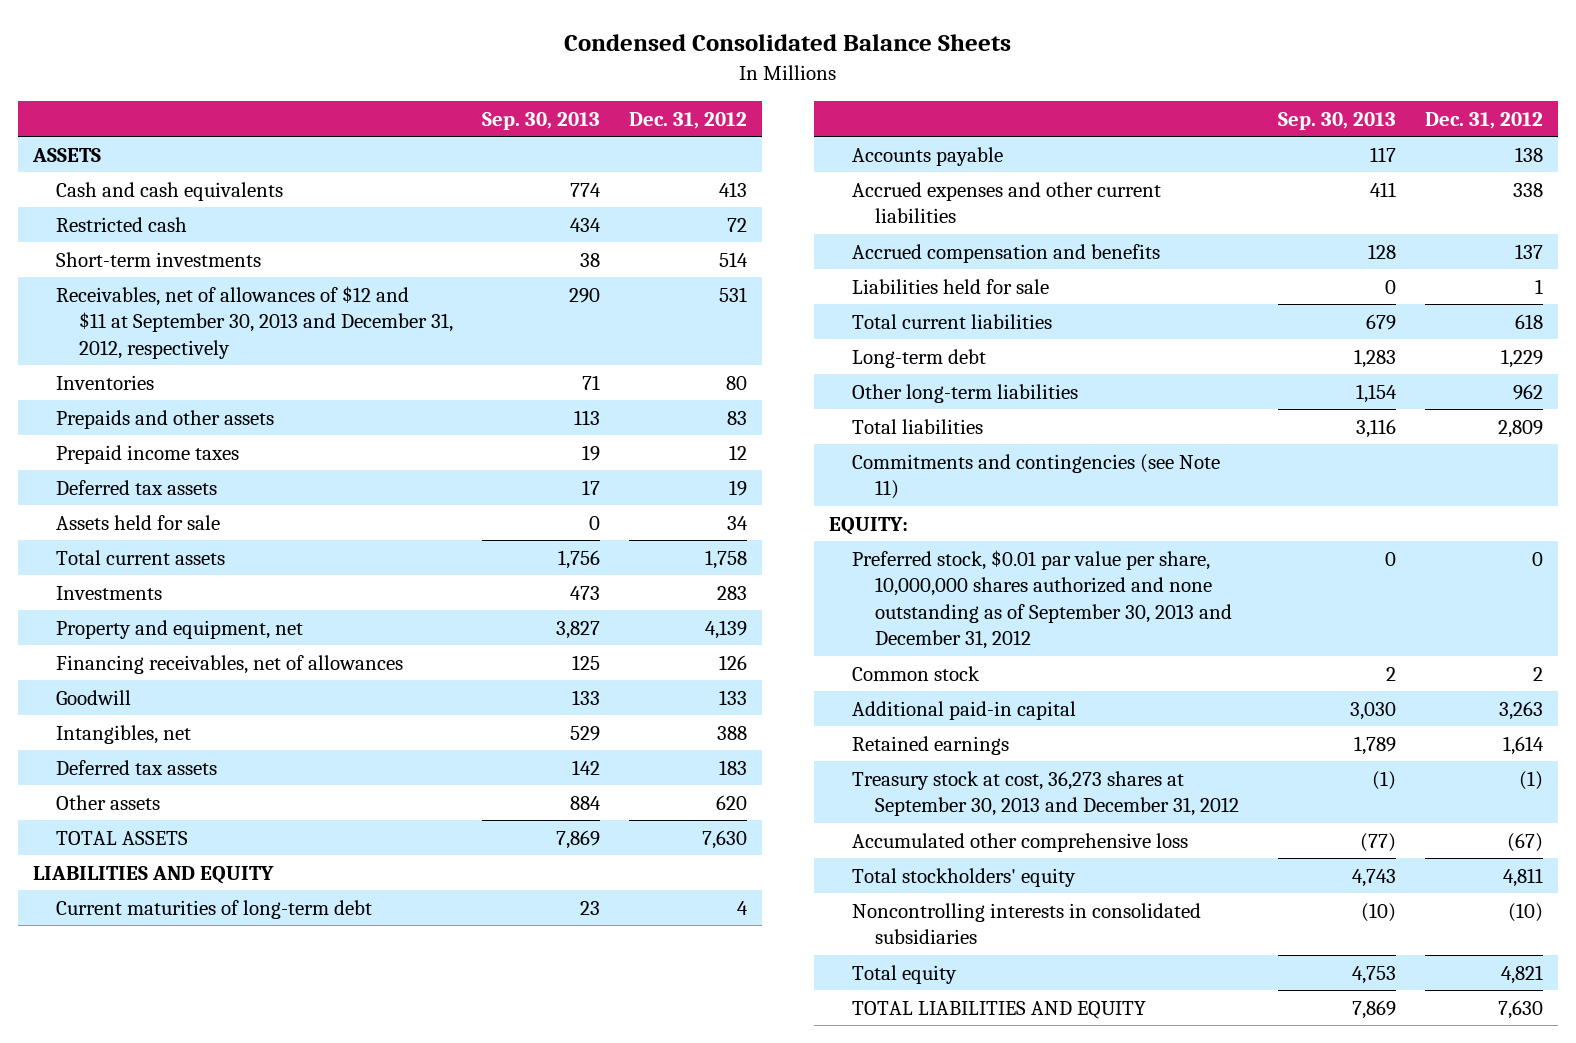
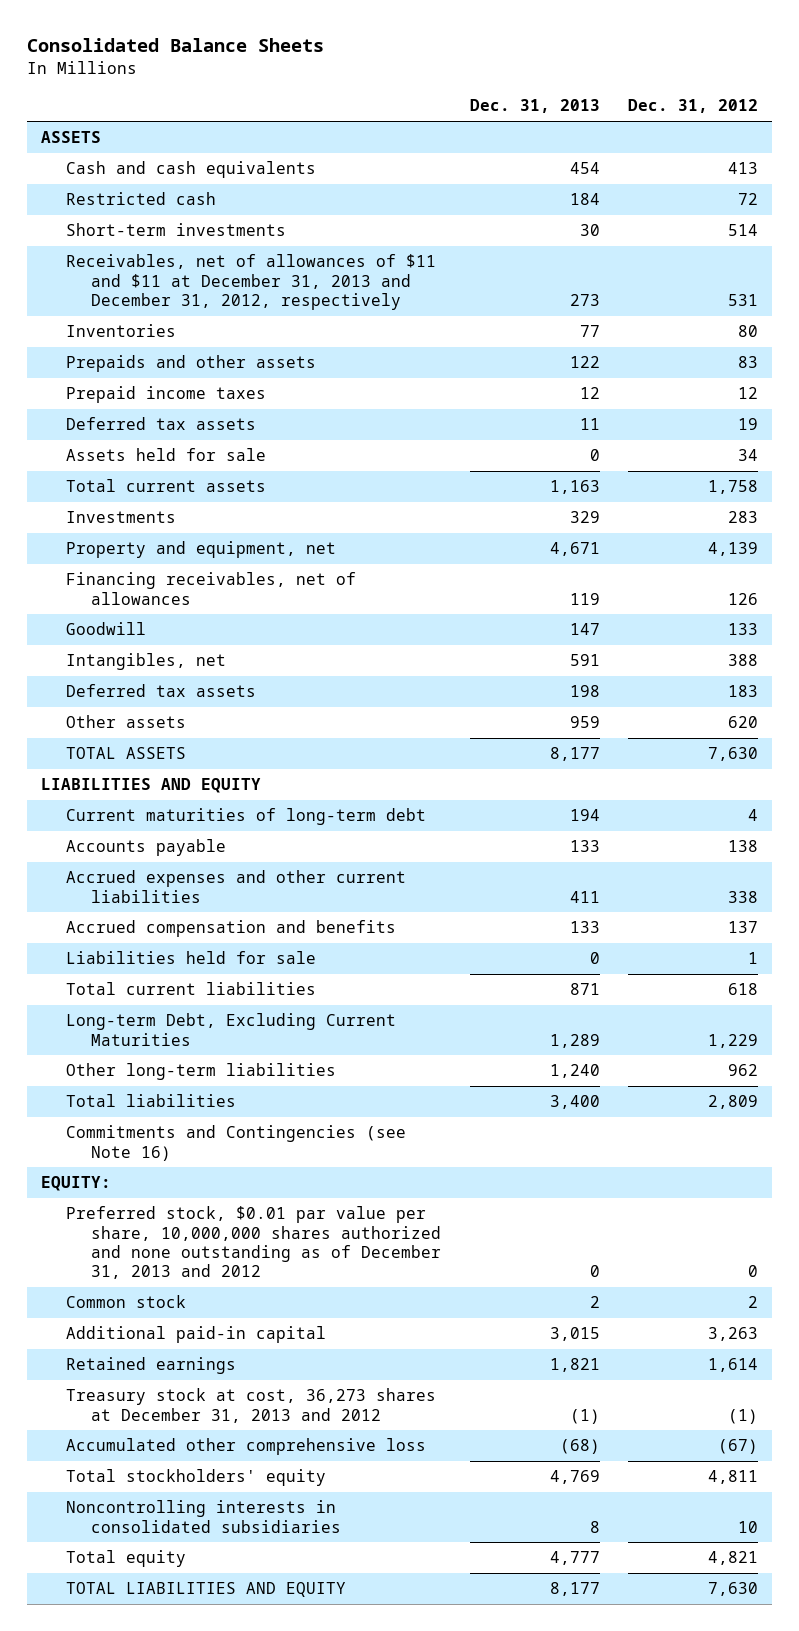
[564,34,1012,52] Condensed Consolidated Balance Sheets -> [26,37,324,52] Consolidated Balance Sheets
[481,111,600,130] Sep. 30, 2013 -> none
none -> [469,99,600,114] Dec. 31, 2013
[55,285,453,359] Receivables, net of allowances of $12 and $11 at September 30, 2013 and December 31, 2012, respectively -> [66,254,437,311] Receivables, net of allowances of $11 and $11 at December 31, 2013 and December 31, 2012, respectively
[851,348,986,368] Long-term debt -> [66,1013,397,1046] Long-term Debt, Excluding Current Maturities
[851,453,1220,500] Commitments and contingencies (see Note 11) -> [66,1125,407,1161] Commitments and Contingencies (see Note 16)
[851,549,1232,650] Preferred stock, $0.01 par value per share, 10,000,000 shares authorized and none outstanding as of September 30, 2013 and December 31, 2012 -> [66,1206,442,1280] Preferred stock, $0.01 par value per share, 10,000,000 shares authorized and none outstanding as of December 31, 2013 and 2012
[851,770,1239,817] Treasury stock at cost, 36,273 shares at September 30, 2013 and December 31, 2012 -> [66,1388,437,1423] Treasury stock at cost, 36,273 shares at December 31, 2013 and 2012
[1508,902,1544,922] (10) -> [737,1520,758,1533] 10

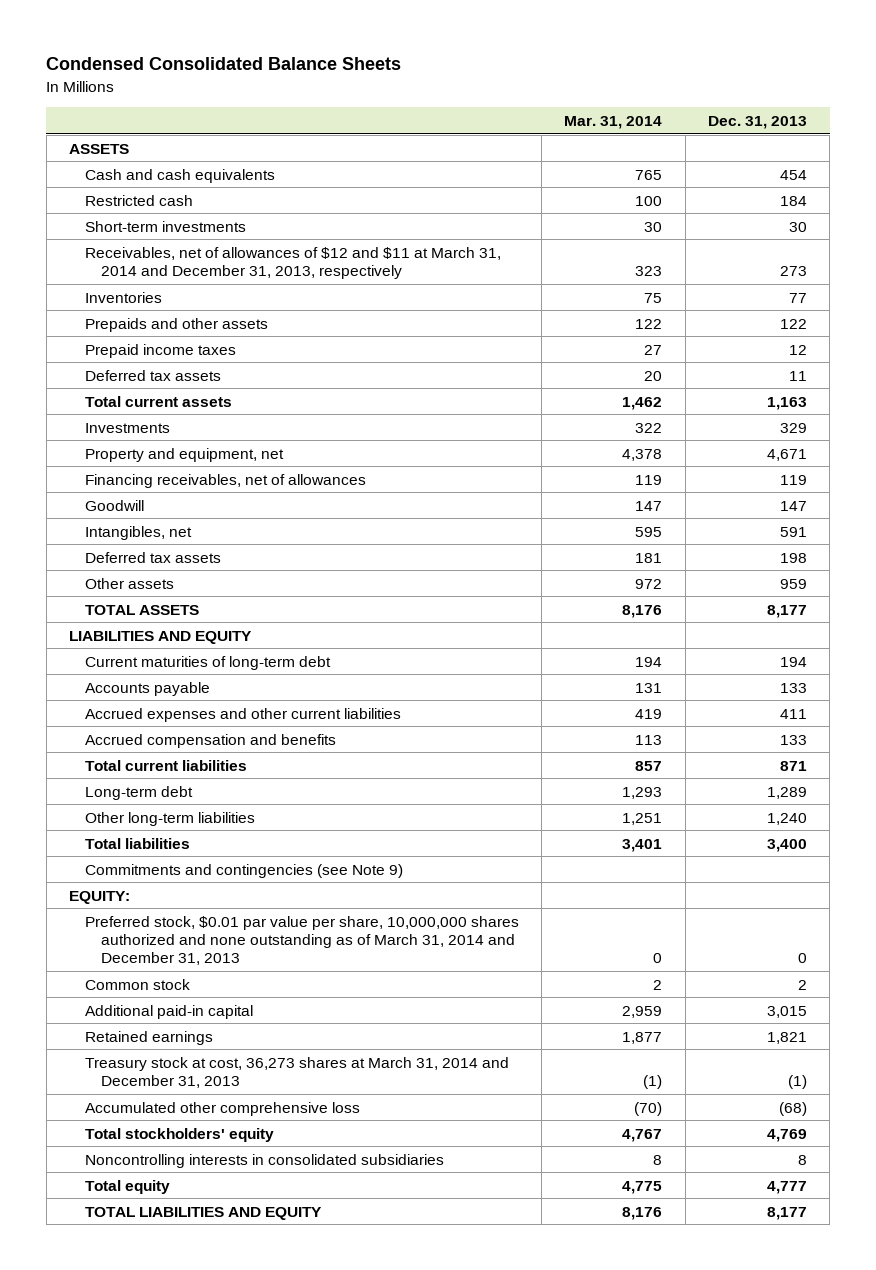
[26,37,324,52] Consolidated Balance Sheets -> [46,57,402,71] Condensed Consolidated Balance Sheets
[627,99,758,114] Dec. 31, 2012 -> none
none -> [564,115,663,129] Mar. 31, 2014
[66,254,437,311] Receivables, net of allowances of $11 and $11 at December 31, 2013 and December 31, 2012, respectively -> [84,246,501,279] Receivables, net of allowances of $12 and $11 at March 31, 2014 and December 31, 2013, respectively
[66,448,267,462] Assets held for sale -> none
[66,951,317,965] Liabilities held for sale -> none
[66,1013,397,1046] Long-term Debt, Excluding Current Maturities -> [84,785,193,800] Long-term debt
[66,1125,407,1161] Commitments and Contingencies (see Note 16) -> [84,863,403,878] Commitments and contingencies (see Note 9)
[66,1206,442,1280] Preferred stock, $0.01 par value per share, 10,000,000 shares authorized and none outstanding as of December 31, 2013 and 2012 -> [84,915,519,966] Preferred stock, $0.01 par value per share, 10,000,000 shares authorized and none outstanding as of March 31, 2014 and December 31, 2013
[66,1388,437,1423] Treasury stock at cost, 36,273 shares at December 31, 2013 and 2012 -> [84,1056,509,1088] Treasury stock at cost, 36,273 shares at March 31, 2014 and December 31, 2013

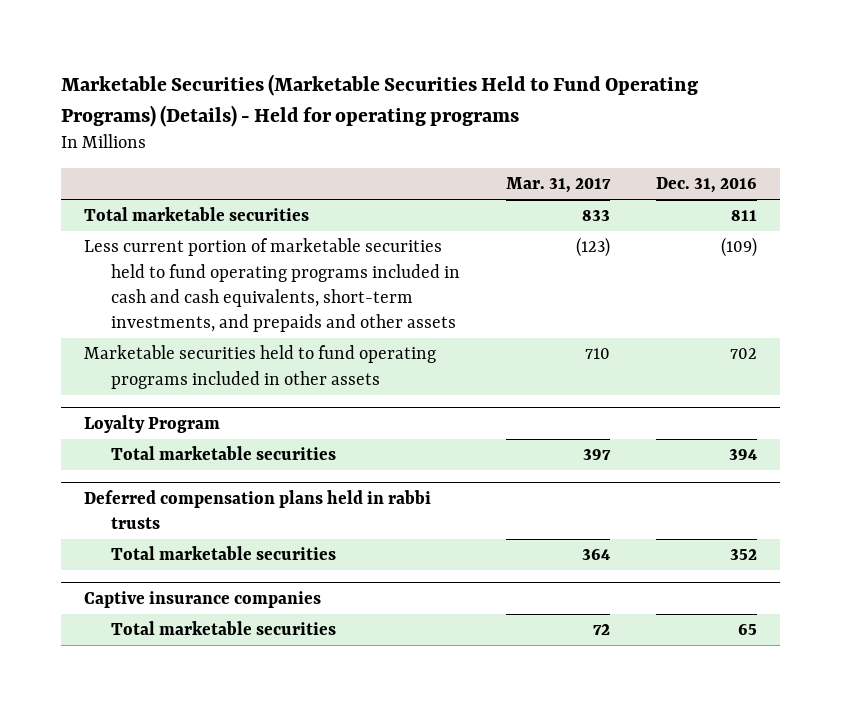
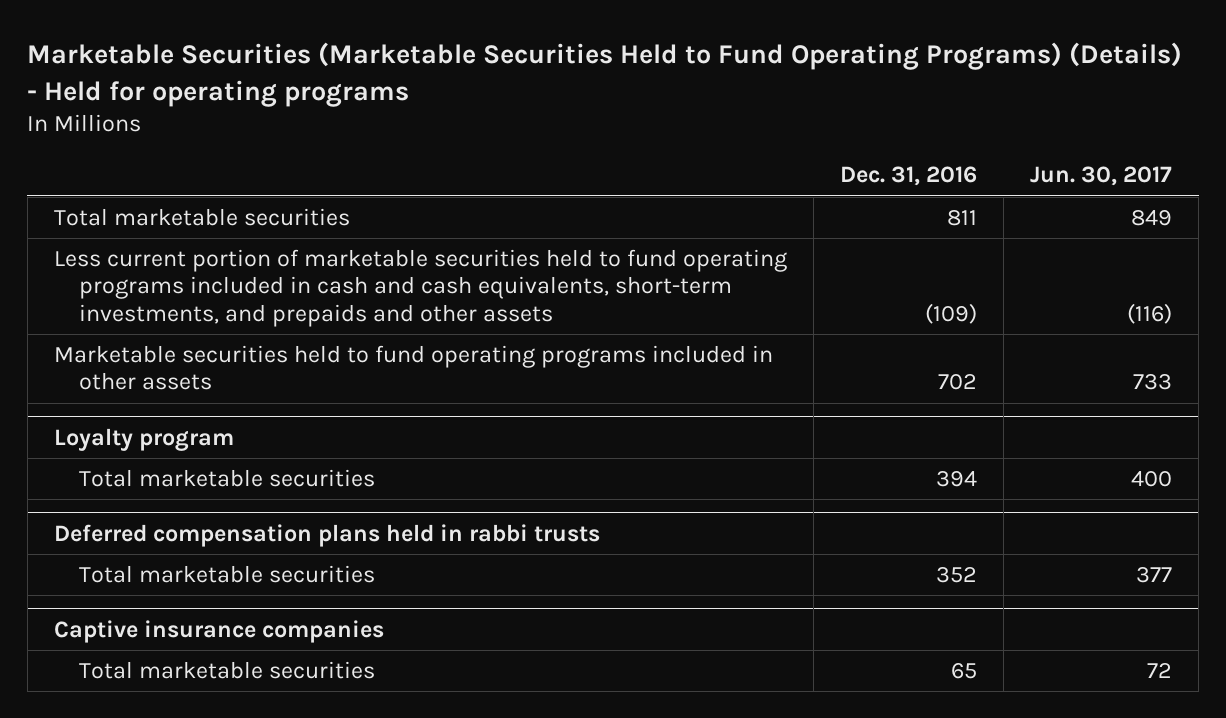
[505,176,611,193] Mar. 31, 2017 -> none
none -> [1030,166,1173,187] Jun. 30, 2017
[83,414,220,433] Loyalty Program -> [53,427,234,451] Loyalty program

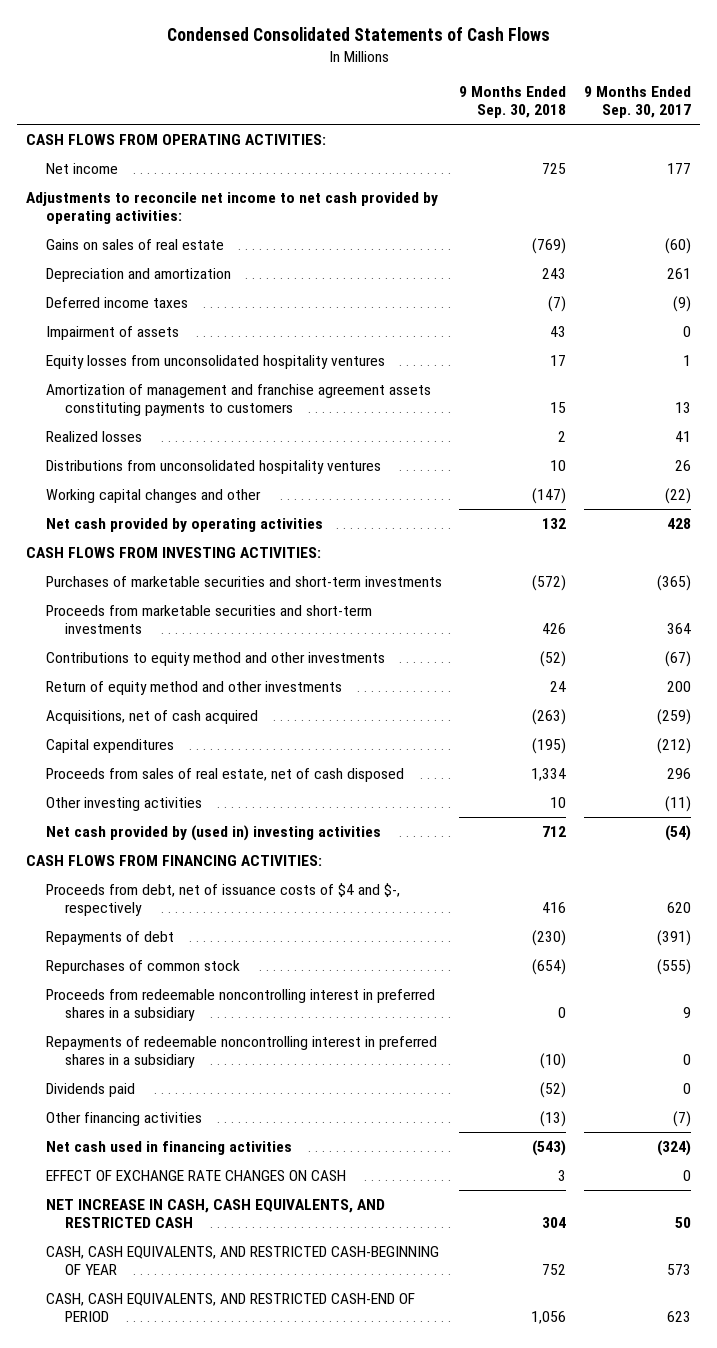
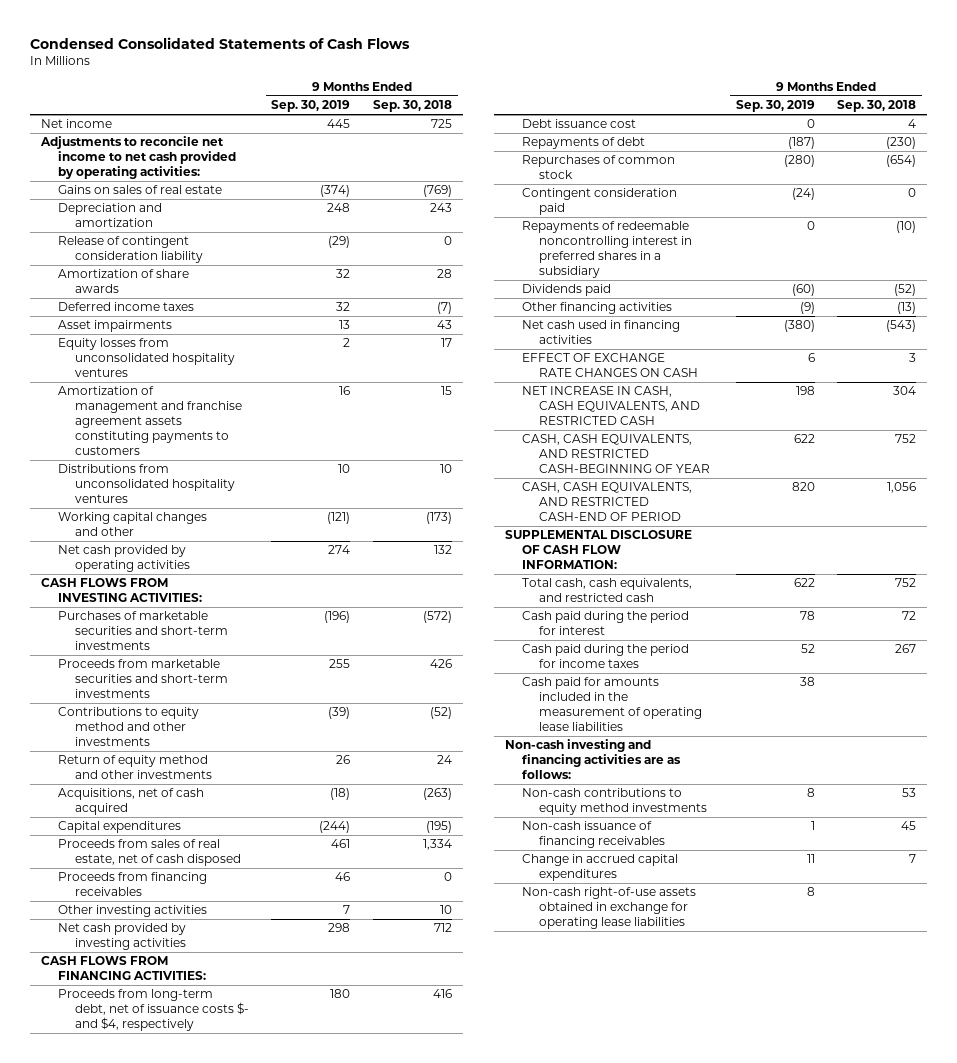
[583,85,691,119] 9 Months Ended Sep. 30, 2017 -> none
none -> [271,100,351,113] Sep. 30, 2019
[26,133,327,145] CASH FLOWS FROM OPERATING ACTIVITIES: -> none
none -> [57,236,203,264] Release of contingent consideration liability
none -> [57,269,189,294] Amortization of share awards
[45,325,179,340] Impairment of assets -> [57,320,172,333] Asset impairments
[45,430,142,442] Realized losses -> none
[532,487,567,504] (147) -> [426,512,453,525] (173)
none -> [57,872,207,897] Proceeds from financing receivables
[45,824,381,841] Net cash provided by (used in) investing activities -> [57,923,186,951] Net cash provided by investing activities
[45,882,400,917] Proceeds from debt, net of issuance costs of $4 and $-, respectively -> [57,989,249,1032] Proceeds from long-term debt, net of issuance costs $- and $4, respectively
none -> [522,119,637,129] Debt issuance cost
[45,988,435,1022] Proceeds from redeemable noncontrolling interest in preferred shares in a subsidiary -> none
none -> [522,188,678,216] Contingent consideration paid
none -> [505,530,693,570] SUPPLEMENTAL DISCLOSURE OF CASH FLOW INFORMATION:
none -> [522,578,693,603] Total cash, cash equivalents, and restricted cash
none -> [522,611,690,636] Cash paid during the period for interest
none -> [522,644,690,669] Cash paid during the period for income taxes
none -> [522,677,703,732] Cash paid for amounts included in the measurement of operating lease liabilities
none -> [505,739,682,780] Non-cash investing and financing activities are as follows:
none -> [522,788,708,816] Non-cash contributions to equity method investments
none -> [522,821,666,849] Non-cash issuance of financing receivables
none -> [522,854,679,882] Change in accrued capital expenditures
none -> [522,887,697,930] Non-cash right-of-use assets obtained in exchange for operating lease liabilities

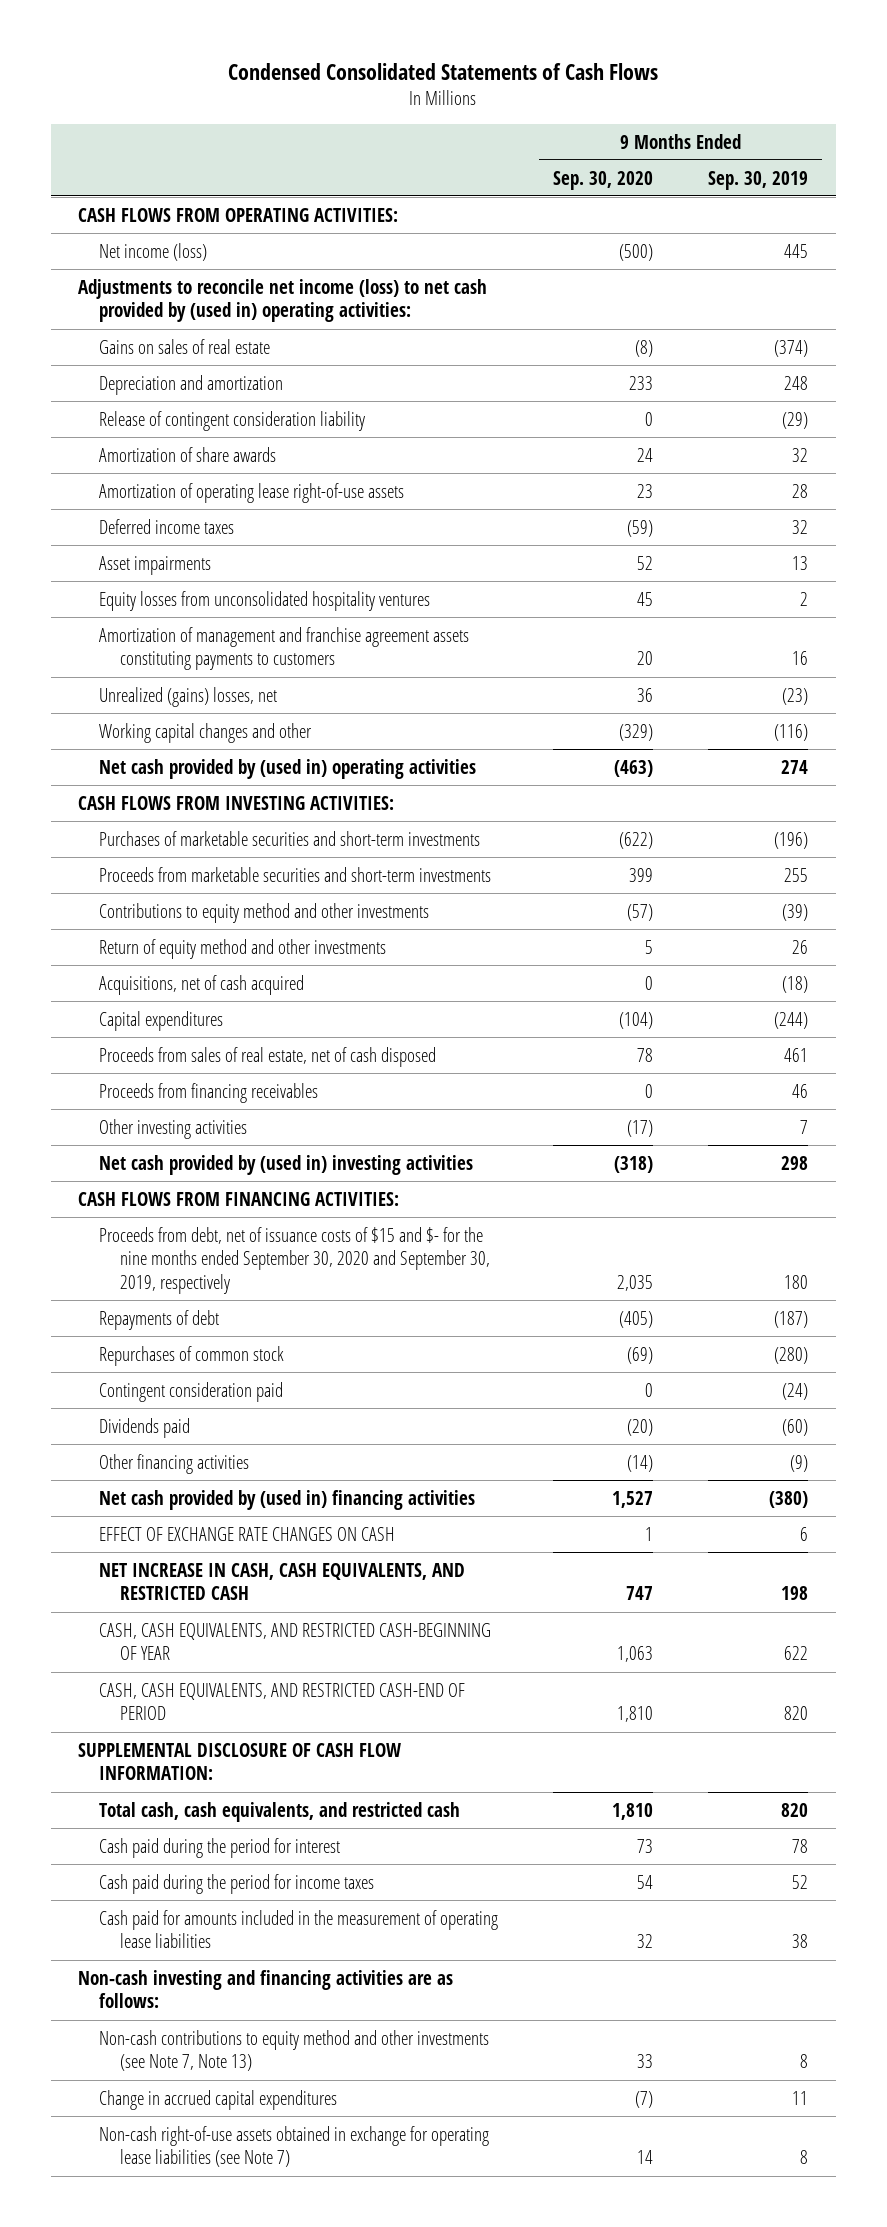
[373,100,453,113] Sep. 30, 2018 -> none
none -> [553,170,654,190] Sep. 30, 2020
none -> [78,207,399,222] CASH FLOWS FROM OPERATING ACTIVITIES:
[40,119,112,129] Net income -> [99,242,208,261] Net income (loss)
[39,136,236,180] Adjustments to reconcile net income to net cash provided by operating activities: -> [78,278,488,323] Adjustments to reconcile net income (loss) to net cash provided by (used in) operating activities:
none -> [99,482,405,503] Amortization of operating lease right-of-use assets
[57,464,235,504] Distributions from unconsolidated hospitality ventures -> none
none -> [99,686,278,707] Unrealized (gains) losses, net
[327,512,351,525] (121) -> [774,723,809,741] (116)
[57,545,190,573] Net cash provided by operating activities -> [99,758,477,779] Net cash provided by (used in) operating activities
[57,923,186,951] Net cash provided by investing activities -> [99,1154,474,1175] Net cash provided by (used in) investing activities
[57,989,249,1032] Proceeds from long-term debt, net of issuance costs $- and $4, respectively -> none
[522,119,637,129] Debt issuance cost -> none
none -> [99,1226,490,1294] Proceeds from debt, net of issuance costs of $15 and $- for the nine months ended September 30, 2020 and September 30, 2019, respectively
[522,221,693,279] Repayments of redeemable noncontrolling interest in preferred shares in a subsidiary -> none
[522,320,681,345] Net cash used in financing activities -> [99,1489,476,1510] Net cash provided by (used in) financing activities
[793,578,815,588] 622 -> [781,1802,809,1817] 820
[522,821,666,849] Non-cash issuance of financing receivables -> none
[522,788,708,816] Non-cash contributions to equity method investments -> [99,2029,490,2072] Non-cash contributions to equity method and other investments (see Note 7, Note 13)
[522,887,697,930] Non-cash right-of-use assets obtained in exchange for operating lease liabilities -> [99,2125,490,2168] Non-cash right-of-use assets obtained in exchange for operating lease liabilities (see Note 7)

